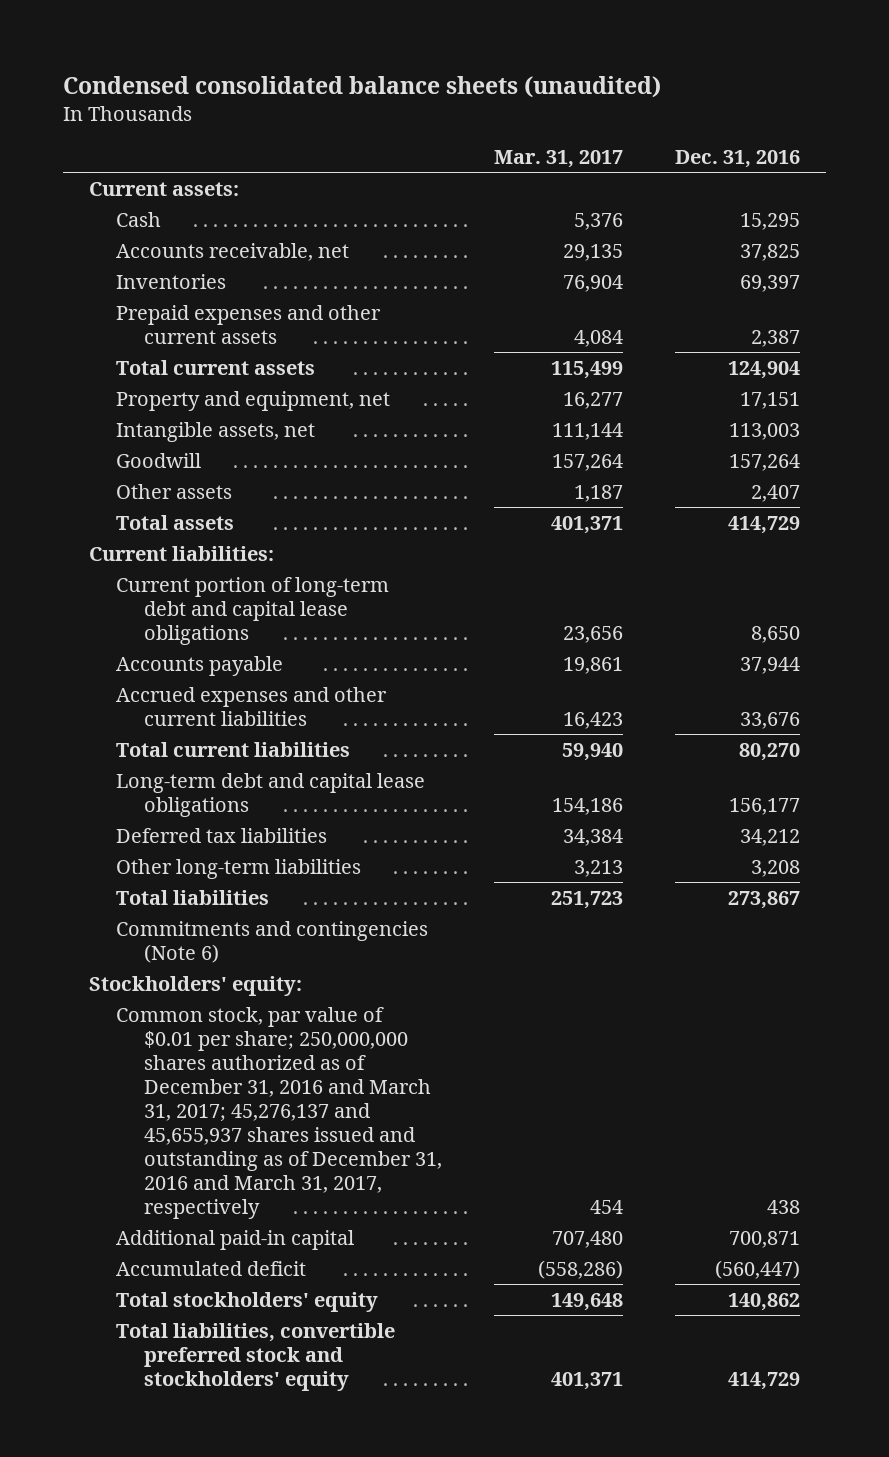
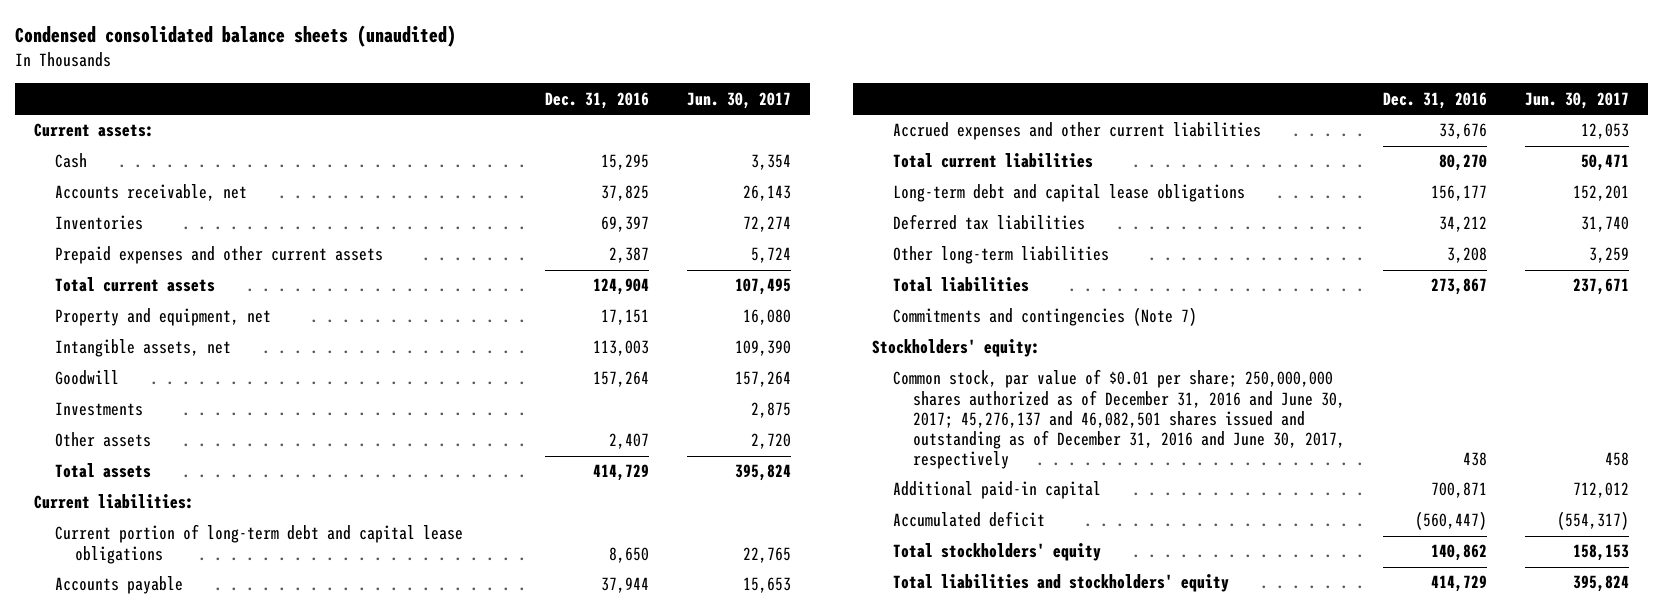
[493,149,623,168] Mar. 31, 2017 -> none
none -> [686,91,791,109] Jun. 30, 2017
none -> [54,402,143,417] Investments
[116,920,429,963] Commitments and contingencies (Note 6) -> [892,307,1197,327] Commitments and contingencies (Note 7)
[116,1006,442,1219] Common stock, par value of $0.01 per share; 250,000,000 shares authorized as of December 31, 2016 and March 31, 2017; 45,276,137 and 45,655,937 shares issued and outstanding as of December 31, 2016 and March 31, 2017, respectively -> [892,369,1345,469] Common stock, par value of $0.01 per share; 250,000,000 shares authorized as of December 31, 2016 and June 30, 2017; 45,276,137 and 46,082,501 shares issued and outstanding as of December 31, 2016 and June 30, 2017, respectively
[116,1322,396,1391] Total liabilities, convertible preferred stock and stockholders' equity -> [892,574,1229,593] Total liabilities and stockholders' equity

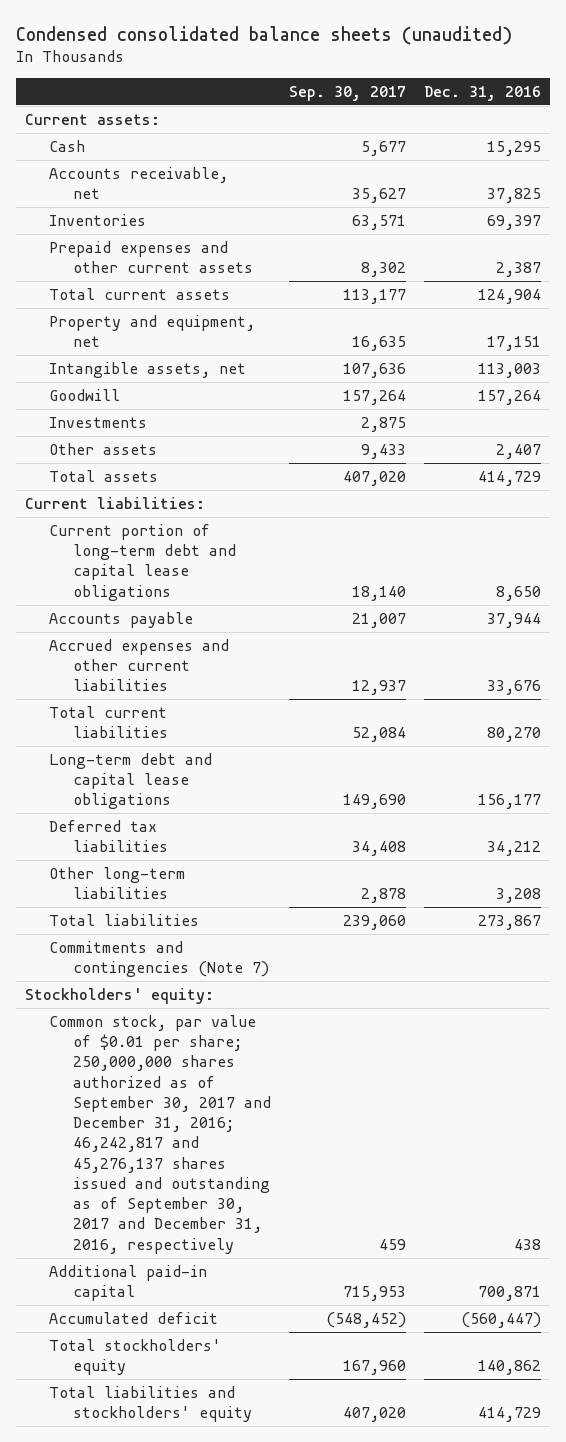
[686,91,791,109] Jun. 30, 2017 -> none
none -> [288,85,406,101] Sep. 30, 2017
[892,369,1345,469] Common stock, par value of $0.01 per share; 250,000,000 shares authorized as of December 31, 2016 and June 30, 2017; 45,276,137 and 46,082,501 shares issued and outstanding as of December 31, 2016 and June 30, 2017, respectively -> [48,1014,271,1254] Common stock, par value of $0.01 per share; 250,000,000 shares authorized as of September 30, 2017 and December 31, 2016; 46,242,817 and 45,276,137 shares issued and outstanding as of September 30, 2017 and December 31, 2016, respectively

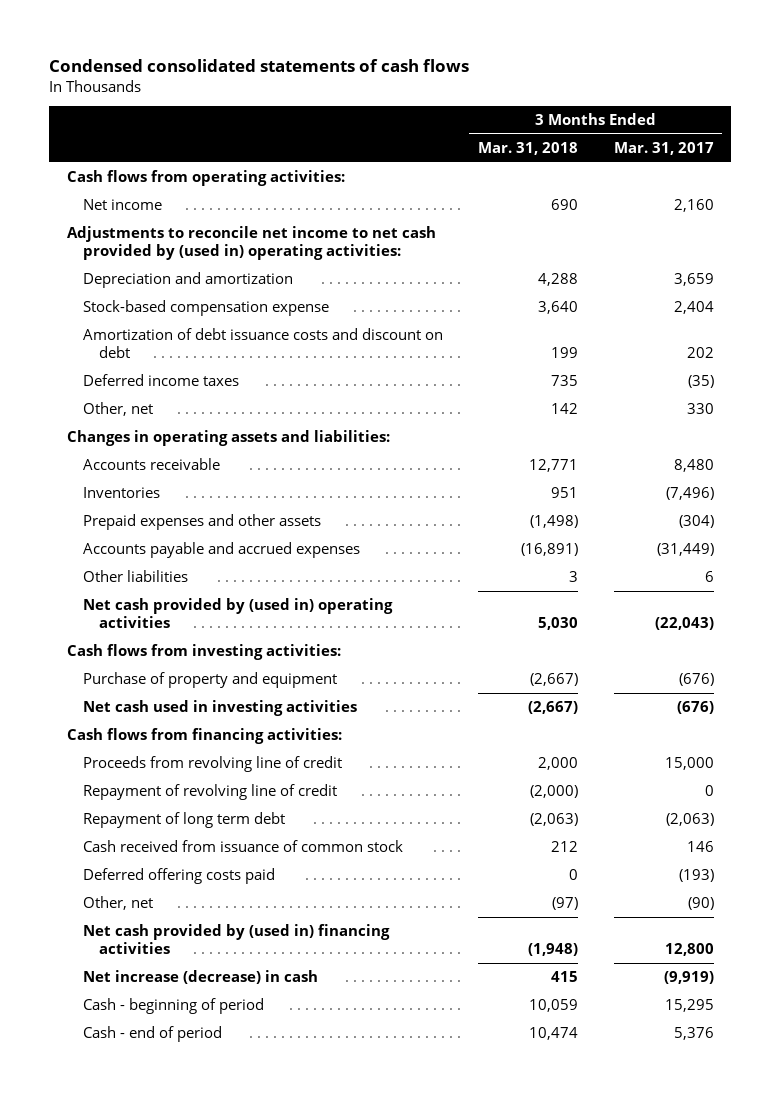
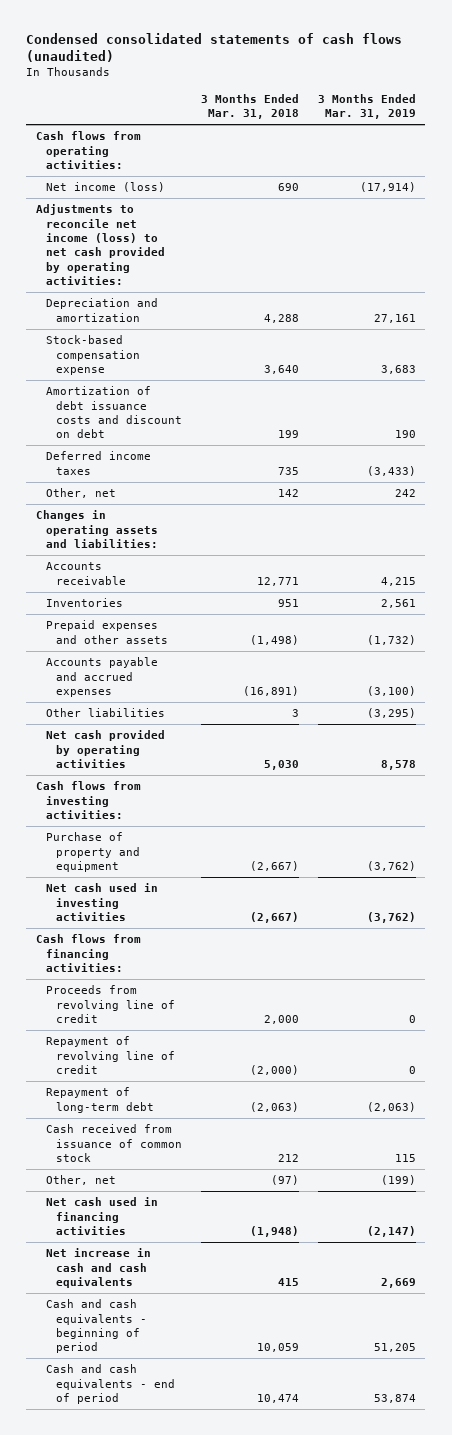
[49,58,470,72] Condensed consolidated statements of cash flows -> [26,32,403,63] Condensed consolidated statements of cash flows (unaudited)
[613,141,714,155] Mar. 31, 2017 -> none
none -> [317,93,416,120] 3 Months Ended Mar. 31, 2019
[82,199,162,211] Net income -> [45,182,165,193] Net income (loss)
[67,226,437,261] Adjustments to reconcile net income to net cash provided by (used in) operating activities: -> [35,204,165,286] Adjustments to reconcile net income (loss) to net cash provided by operating activities:
[82,598,393,629] Net cash provided by (used in) operating activities -> [45,730,165,768] Net cash provided by operating activities
[82,812,285,829] Repayment of long term debt -> [45,1087,155,1113] Repayment of long-term debt
[82,868,275,885] Deferred offering costs paid -> none
[82,924,390,955] Net cash provided by (used in) financing activities -> [45,1197,158,1235] Net cash used in financing activities
[82,970,318,985] Net increase (decrease) in cash -> [45,1248,151,1288] Net increase in cash and cash equivalents
[82,998,264,1015] Cash - beginning of period -> [45,1299,148,1354] Cash and cash equivalents - beginning of period
[82,1026,222,1043] Cash - end of period -> [45,1364,176,1404] Cash and cash equivalents - end of period

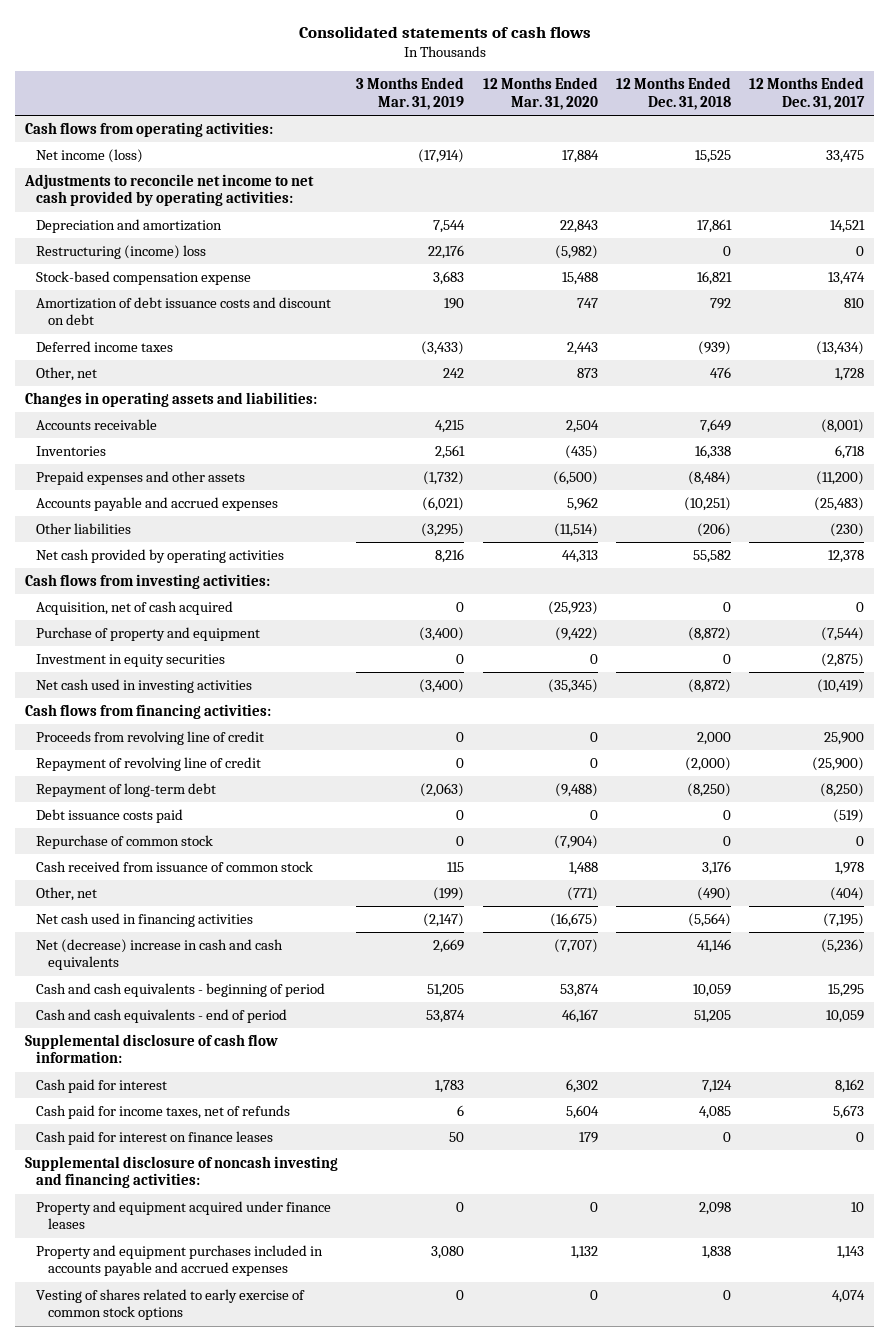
[26,32,403,63] Condensed consolidated statements of cash flows (unaudited) -> [298,25,591,38] Consolidated statements of cash flows
[200,93,299,120] 3 Months Ended Mar. 31, 2018 -> none
none -> [482,77,598,110] 12 Months Ended Mar. 31, 2020
none -> [615,77,731,110] 12 Months Ended Dec. 31, 2018
none -> [749,77,866,110] 12 Months Ended Dec. 31, 2017
[35,204,165,286] Adjustments to reconcile net income (loss) to net cash provided by operating activities: -> [23,174,314,207] Adjustments to reconcile net income to net cash provided by operating activities:
[373,313,416,323] 27,161 -> [433,220,466,234] 7,544
none -> [36,245,207,260] Restructuring (income) loss
[366,685,416,696] (3,100) -> [422,497,465,512] (6,021)
[380,759,416,770] 8,578 -> [435,549,465,564] 8,216
none -> [36,601,234,616] Acquisition, net of cash acquired
[366,860,416,871] (3,762) -> [419,627,465,642] (3,400)
none -> [36,654,226,668] Investment in equity securities
[366,911,416,923] (3,762) -> [419,679,465,694] (3,400)
none -> [36,809,184,824] Debt issuance costs paid
none -> [36,835,214,850] Repurchase of common stock
[45,1248,151,1288] Net increase in cash and cash equivalents -> [36,939,284,971] Net (decrease) increase in cash and cash equivalents
none -> [24,1034,278,1064] Supplemental disclosure of cash flow information:
none -> [36,1079,168,1094] Cash paid for interest
none -> [36,1105,291,1120] Cash paid for income taxes, net of refunds
none -> [36,1131,274,1146] Cash paid for interest on finance leases
none -> [24,1156,338,1189] Supplemental disclosure of noncash investing and financing activities:
none -> [36,1201,332,1230] Property and equipment acquired under finance leases
none -> [36,1245,324,1277] Property and equipment purchases included in accounts payable and accrued expenses
none -> [36,1289,306,1321] Vesting of shares related to early exercise of common stock options

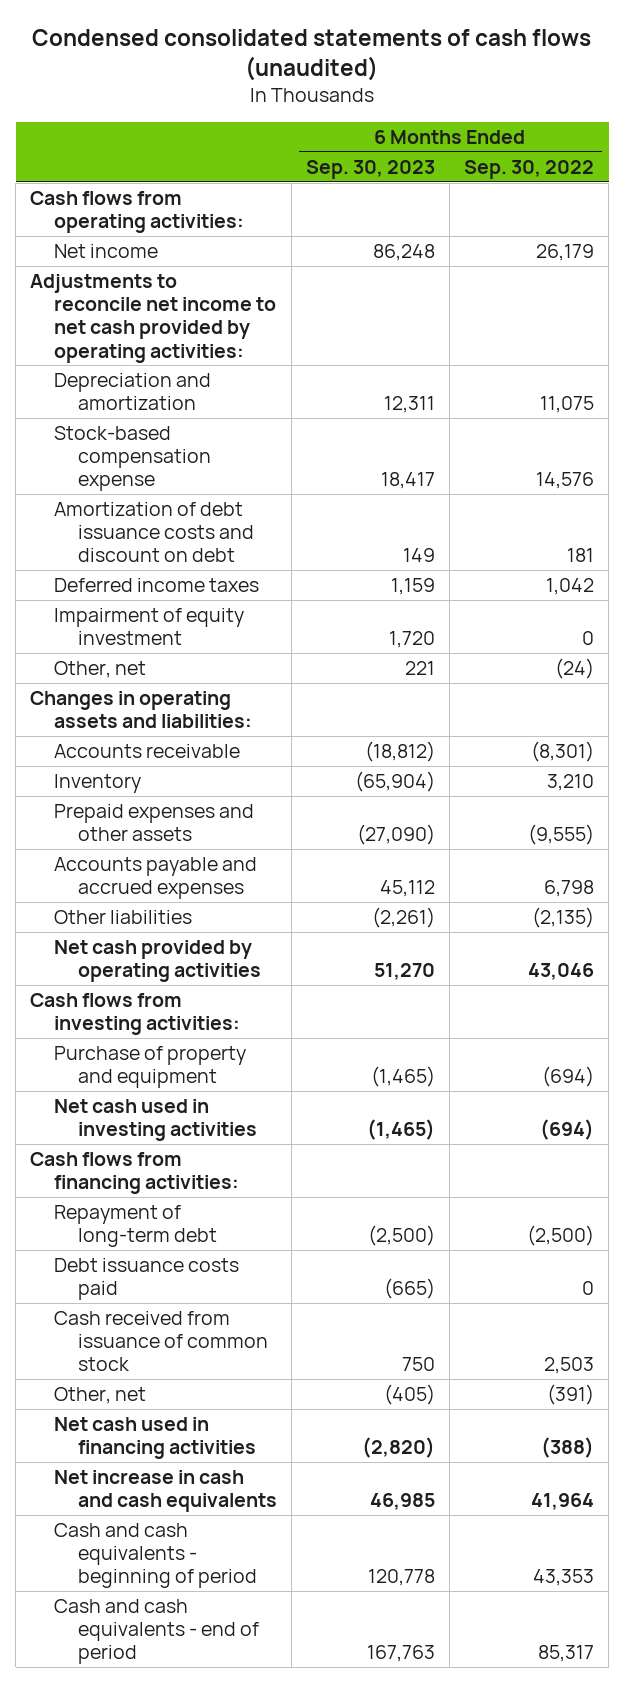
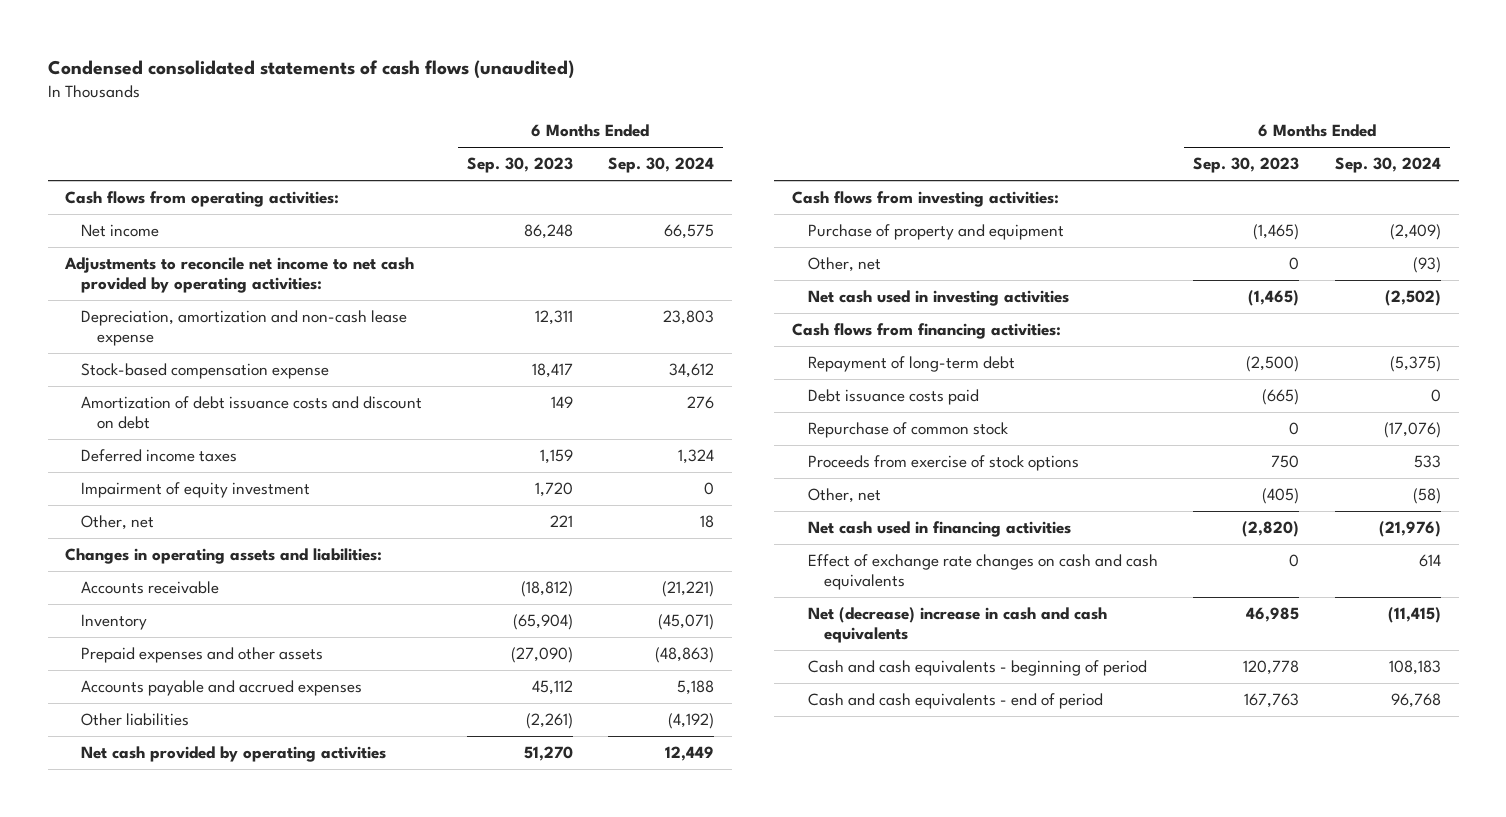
[464,159,595,179] Sep. 30, 2022 -> none
none -> [607,157,714,174] Sep. 30, 2024
[54,373,212,411] Depreciation and amortization -> [81,310,408,346] Depreciation, amortization and non-cash lease expense
none -> [807,257,881,273] Other, net
[54,1311,269,1372] Cash received from issuance of common stock -> none
none -> [807,422,1008,439] Repurchase of common stock
none -> [807,455,1079,472] Proceeds from exercise of stock options
none -> [807,554,1158,590] Effect of exchange rate changes on cash and cash equivalents
[54,1470,278,1513] Net increase in cash and cash equivalents -> [807,607,1107,643] Net (decrease) increase in cash and cash equivalents

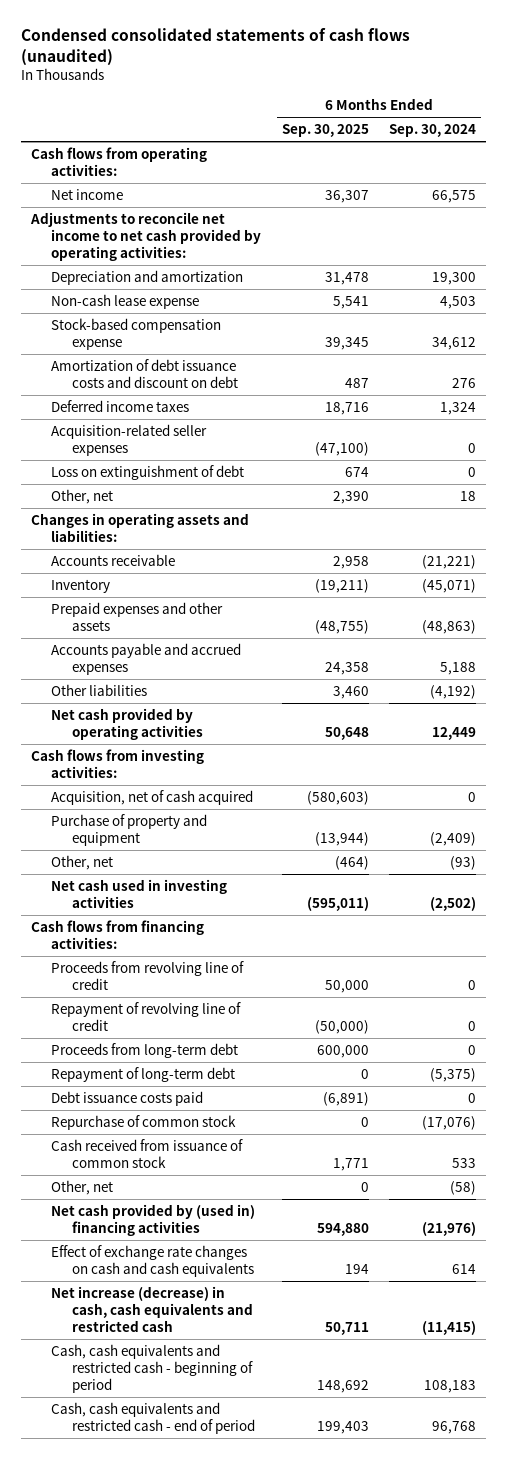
[466,157,573,174] Sep. 30, 2023 -> none
none -> [281,124,369,138] Sep. 30, 2025
[81,310,408,346] Depreciation, amortization and non-cash lease expense -> [51,269,244,285] Depreciation and amortization
[662,310,714,326] 23,803 -> [432,271,477,285] 19,300
none -> [51,293,200,309] Non-cash lease expense
[81,482,311,499] Impairment of equity investment -> none
none -> [51,423,208,456] Acquisition-related seller expenses
none -> [51,464,245,480] Loss on extinguishment of debt
none -> [51,789,254,805] Acquisition, net of cash acquired
none -> [51,960,245,990] Proceeds from revolving line of credit
none -> [51,1001,242,1031] Repayment of revolving line of credit
none -> [51,1042,239,1058] Proceeds from long-term debt
[807,455,1079,472] Proceeds from exercise of stock options -> [51,1138,244,1168] Cash received from issuance of common stock
[807,521,1071,538] Net cash used in financing activities -> [51,1203,256,1236] Net cash provided by (used in) financing activities
[807,607,1107,643] Net (decrease) increase in cash and cash equivalents -> [51,1285,253,1332] Net increase (decrease) in cash, cash equivalents and restricted cash
[807,660,1147,677] Cash and cash equivalents - beginning of period -> [51,1343,253,1393] Cash, cash equivalents and restricted cash - beginning of period
[807,693,1103,710] Cash and cash equivalents - end of period -> [51,1401,255,1434] Cash, cash equivalents and restricted cash - end of period

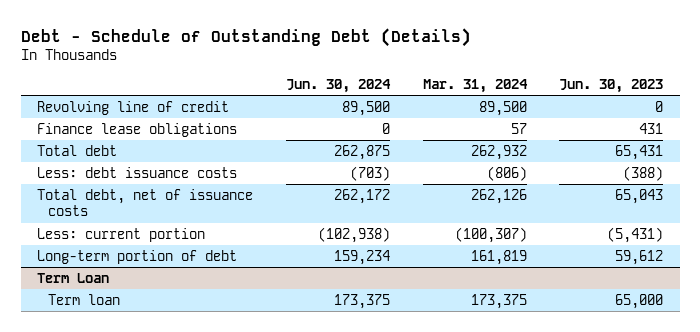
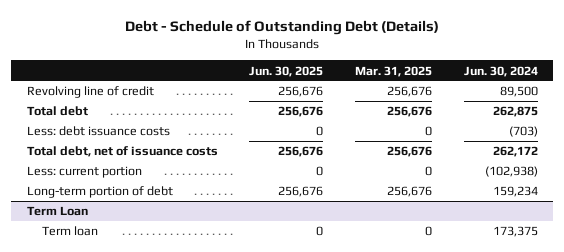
[422,79,528,94] Mar. 31, 2024 -> none
[559,79,664,94] Jun. 30, 2023 -> none
none -> [249,65,324,77] Jun. 30, 2025
none -> [354,65,432,77] Mar. 31, 2025
[37,122,238,137] Finance lease obligations -> none

